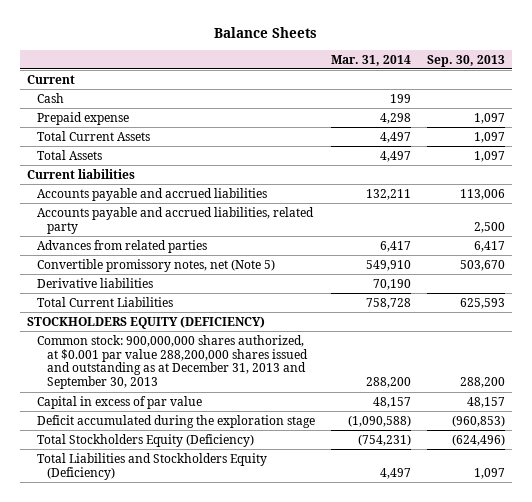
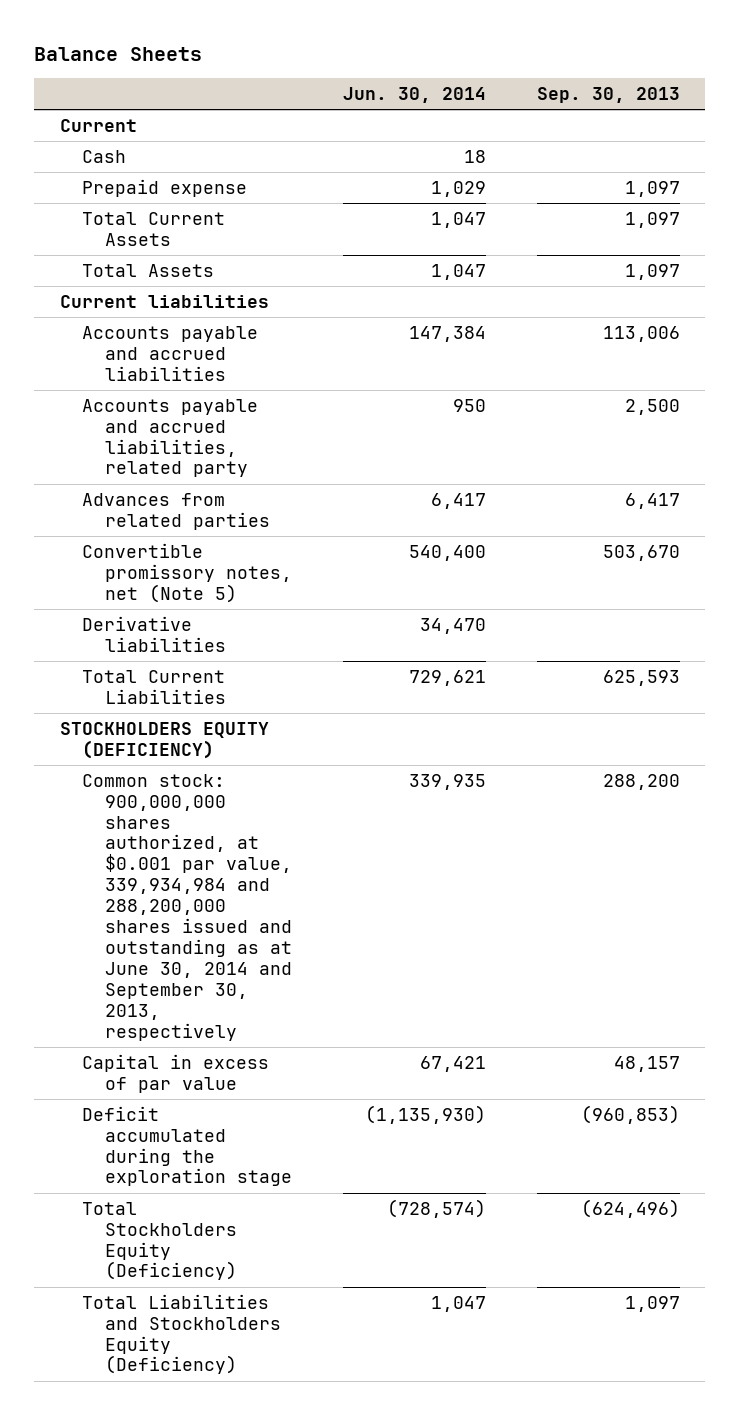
[330,54,411,66] Mar. 31, 2014 -> none
none -> [342,87,486,104] Jun. 30, 2014
[37,334,308,390] Common stock: 900,000,000 shares authorized, at $0.001 par value 288,200,000 shares issued and outstanding as at December 31, 2013 and September 30, 2013 -> [82,773,292,1041] Common stock: 900,000,000 shares authorized, at $0.001 par value, 339,934,984 and 288,200,000 shares issued and outstanding as at June 30, 2014 and September 30, 2013, respectively

